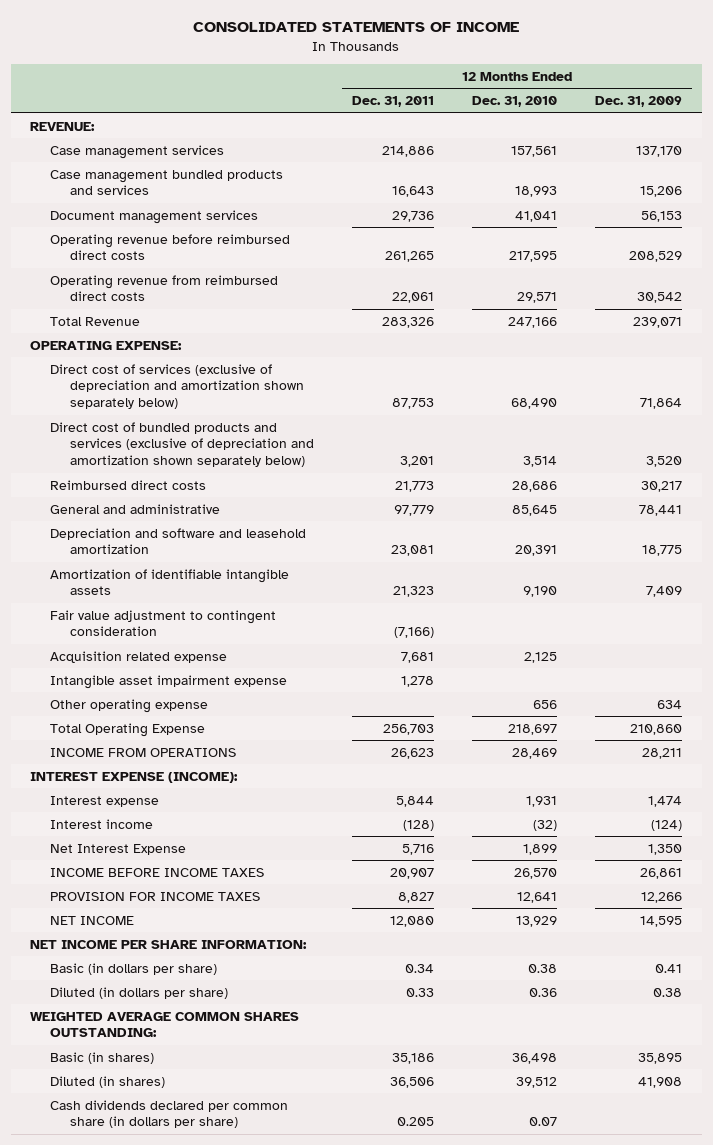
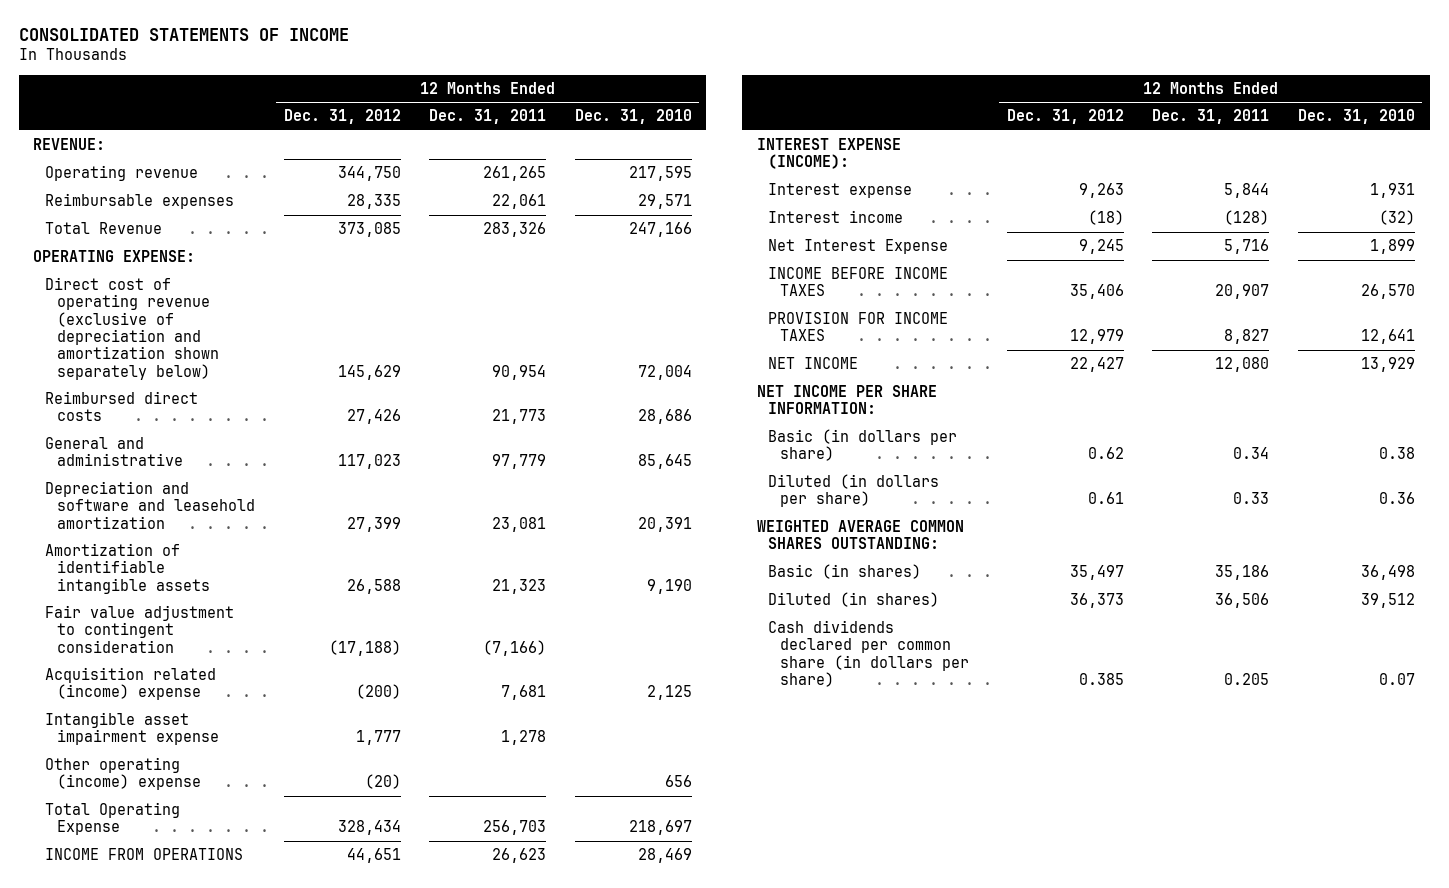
[595,96,683,108] Dec. 31, 2009 -> none
none -> [283,109,401,125] Dec. 31, 2012
[49,144,224,159] Case management services -> none
[49,169,283,196] Case management bundled products and services -> none
[49,209,258,224] Document management services -> none
[49,233,290,261] Operating revenue before reimbursed direct costs -> [45,164,199,181] Operating revenue
[49,274,278,302] Operating revenue from reimbursed direct costs -> [45,192,235,209] Reimbursable expenses
[49,421,314,468] Direct cost of bundled products and services (exclusive of depreciation and amortization shown separately below) -> none
[49,363,304,410] Direct cost of services (exclusive of depreciation and amortization shown separately below) -> [45,276,219,380] Direct cost of operating revenue (exclusive of depreciation and amortization shown separately below)
[391,398,434,410] 87,753 -> [492,364,547,380] 90,954
[511,398,558,410] 68,490 -> [638,364,693,380] 72,004
[49,650,227,663] Acquisition related expense -> [45,666,217,701] Acquisition related (income) expense
[49,698,208,713] Other operating expense -> [45,756,201,791] Other operating (income) expense

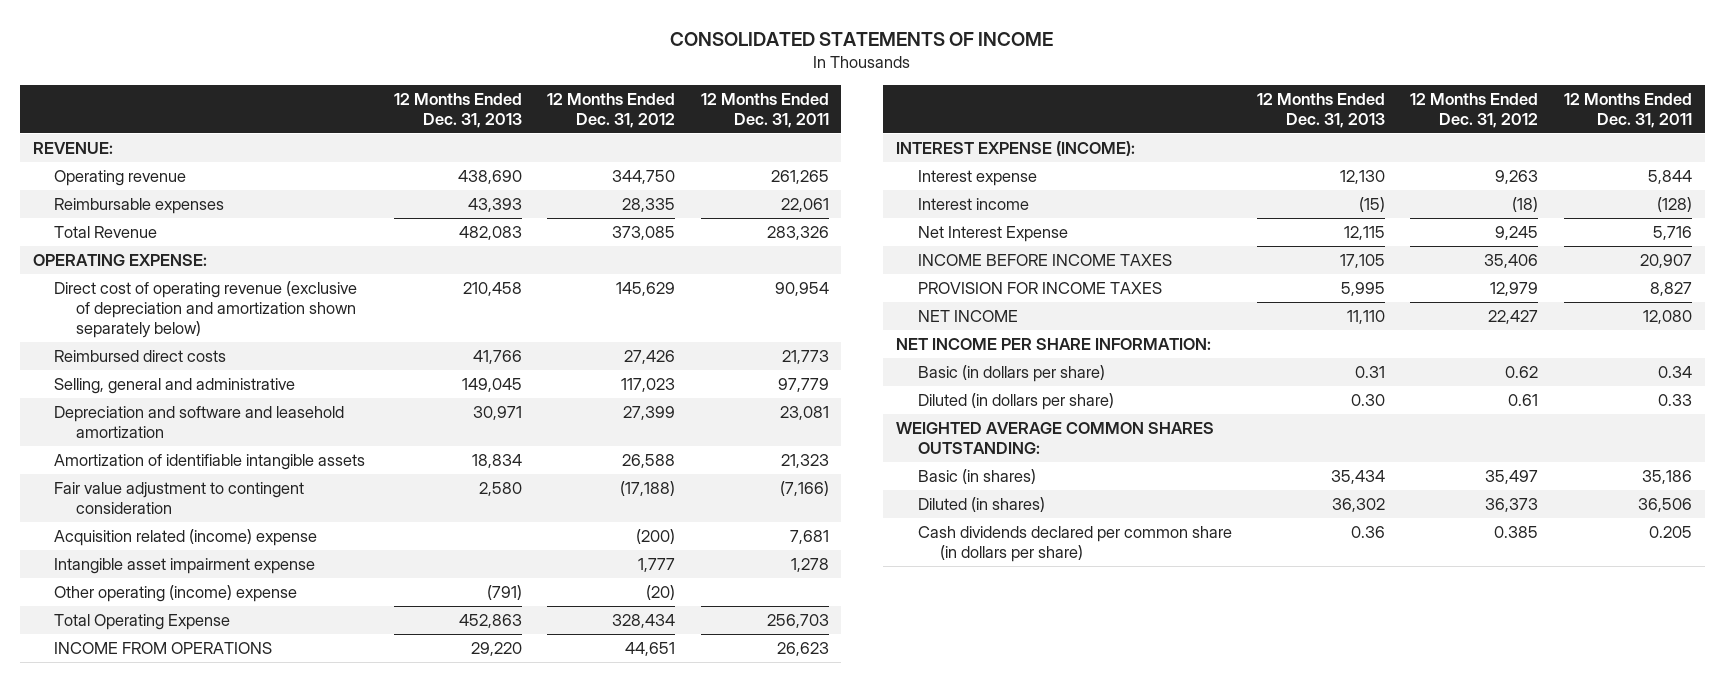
[575,109,693,125] Dec. 31, 2010 -> none
none -> [393,92,522,128] 12 Months Ended Dec. 31, 2013
[45,436,183,467] General and administrative -> [54,377,296,394] Selling, general and administrative

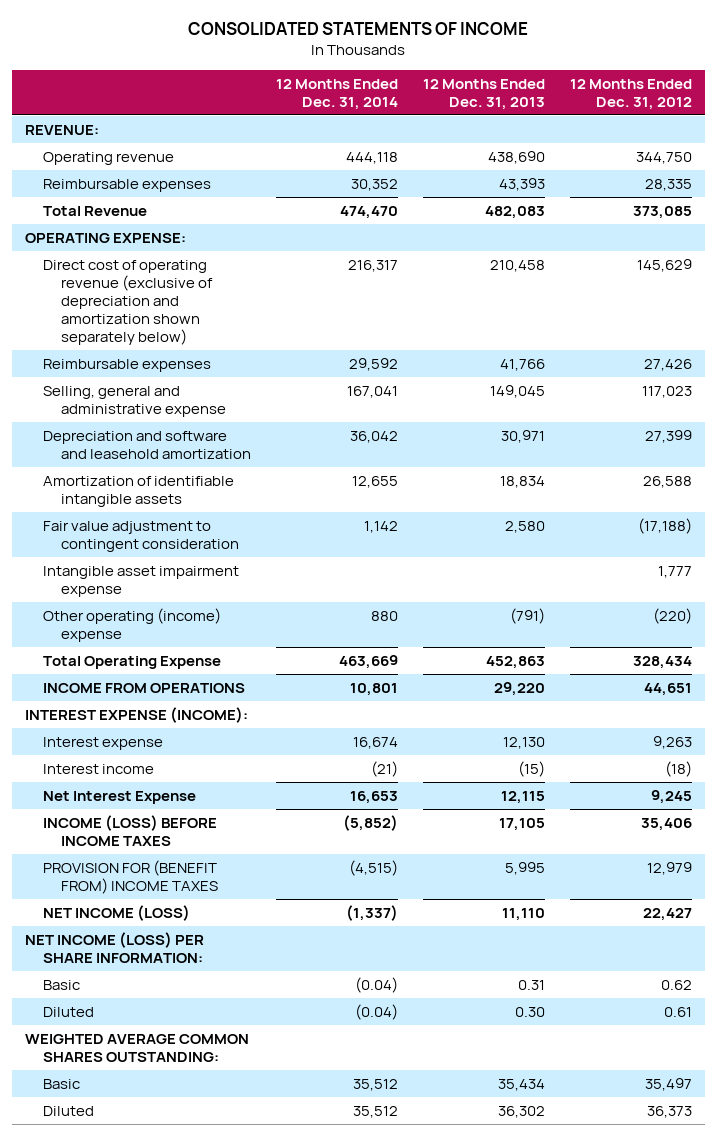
[700,92,829,128] 12 Months Ended Dec. 31, 2011 -> none
none -> [275,78,398,110] 12 Months Ended Dec. 31, 2014
[54,349,227,362] Reimbursed direct costs -> [42,358,211,372] Reimbursable expenses
[54,377,296,394] Selling, general and administrative -> [42,385,226,417] Selling, general and administrative expense
[54,528,318,546] Acquisition related (income) expense -> none
[646,584,676,600] (20) -> [653,607,693,624] (220)
[917,253,1172,266] INCOME BEFORE INCOME TAXES -> [42,814,217,846] INCOME (LOSS) BEFORE INCOME TAXES
[917,281,1162,294] PROVISION FOR INCOME TAXES -> [42,859,218,894] PROVISION FOR (BENEFIT FROM) INCOME TAXES
[917,309,1018,322] NET INCOME -> [42,904,190,921] NET INCOME (LOSS)
[895,337,1211,350] NET INCOME PER SHARE INFORMATION: -> [24,931,204,963] NET INCOME (LOSS) PER SHARE INFORMATION:
[917,364,1105,382] Basic (in dollars per share) -> [42,979,80,990] Basic
[917,392,1114,410] Diluted (in dollars per share) -> [42,1006,94,1017] Diluted
[917,525,1232,562] Cash dividends declared per common share (in dollars per share) -> none
[917,468,1036,484] Basic (in shares) -> [42,1078,80,1089] Basic
[917,496,1045,512] Diluted (in shares) -> [42,1105,94,1116] Diluted

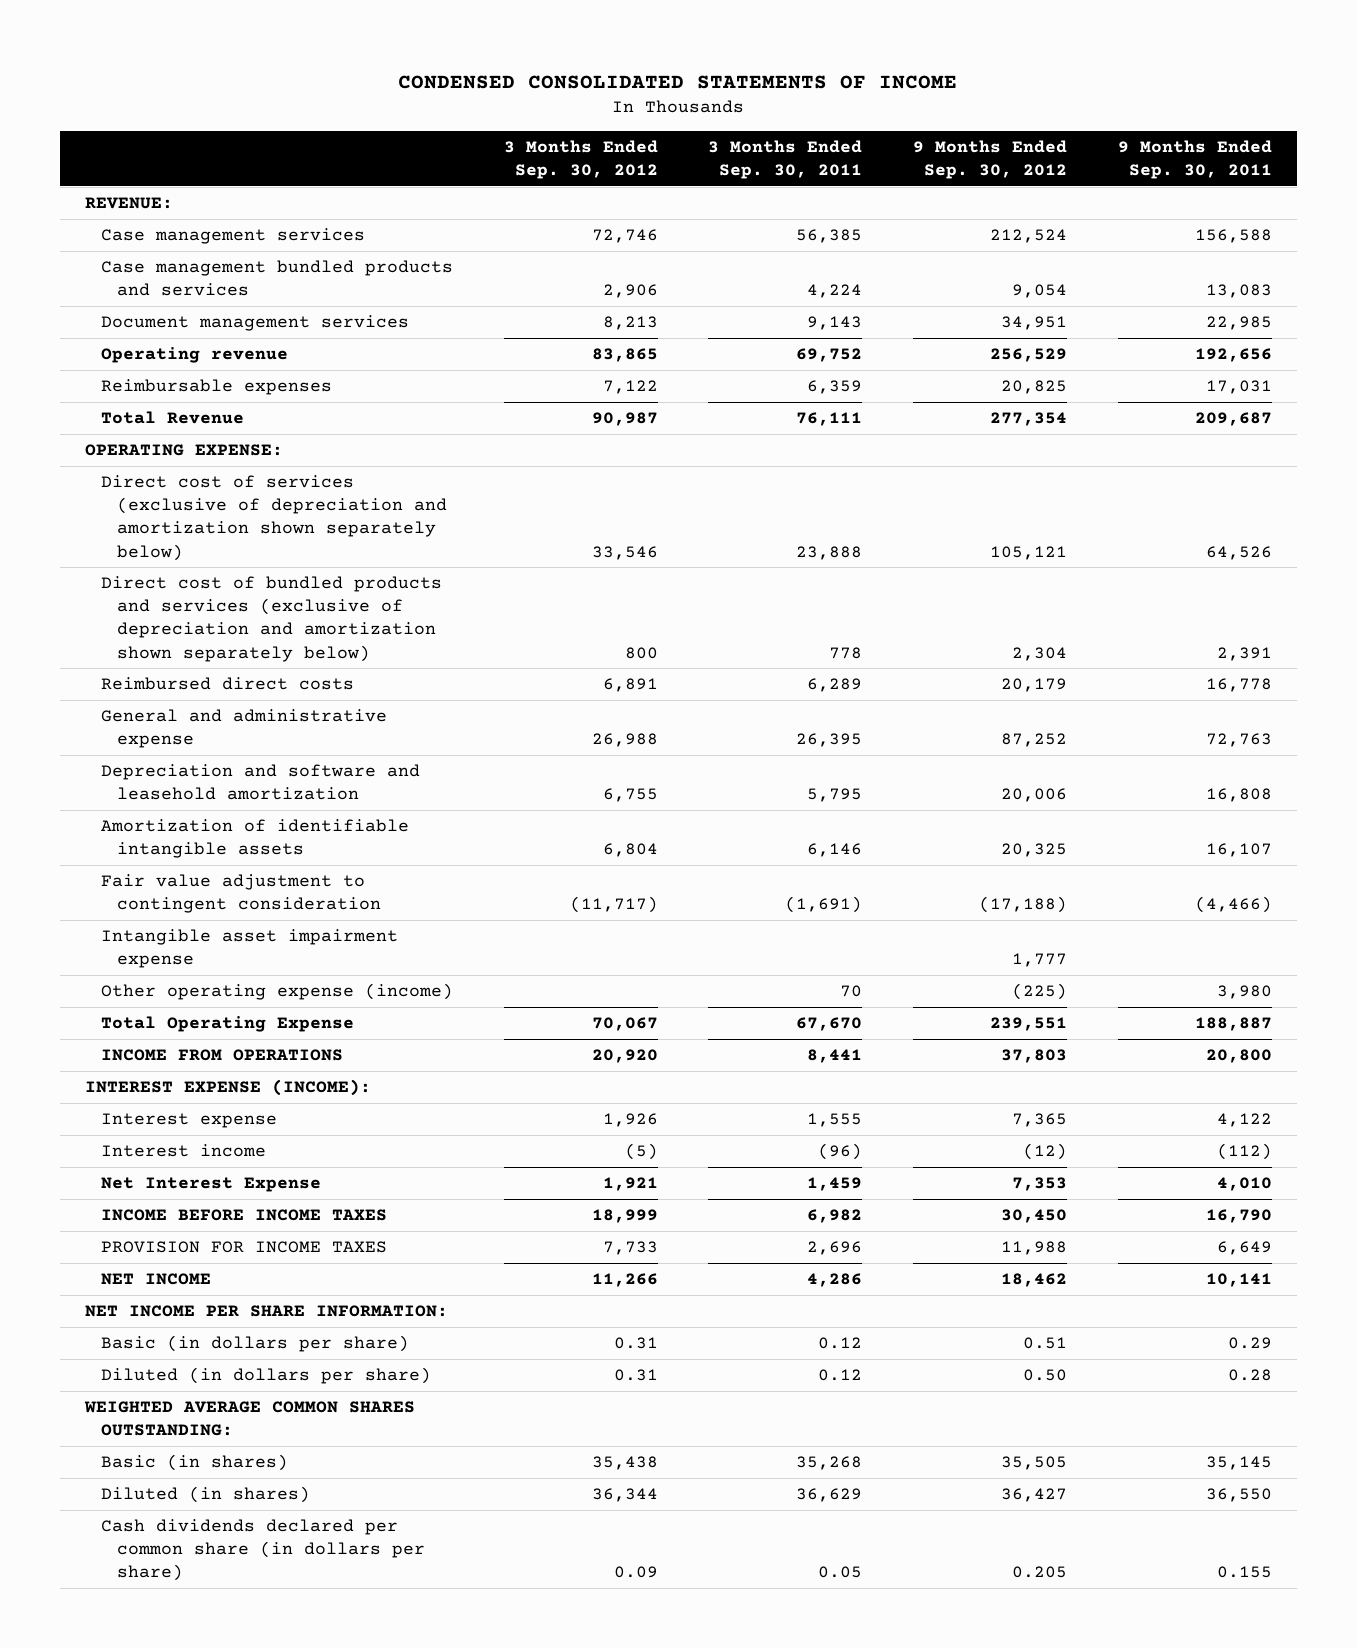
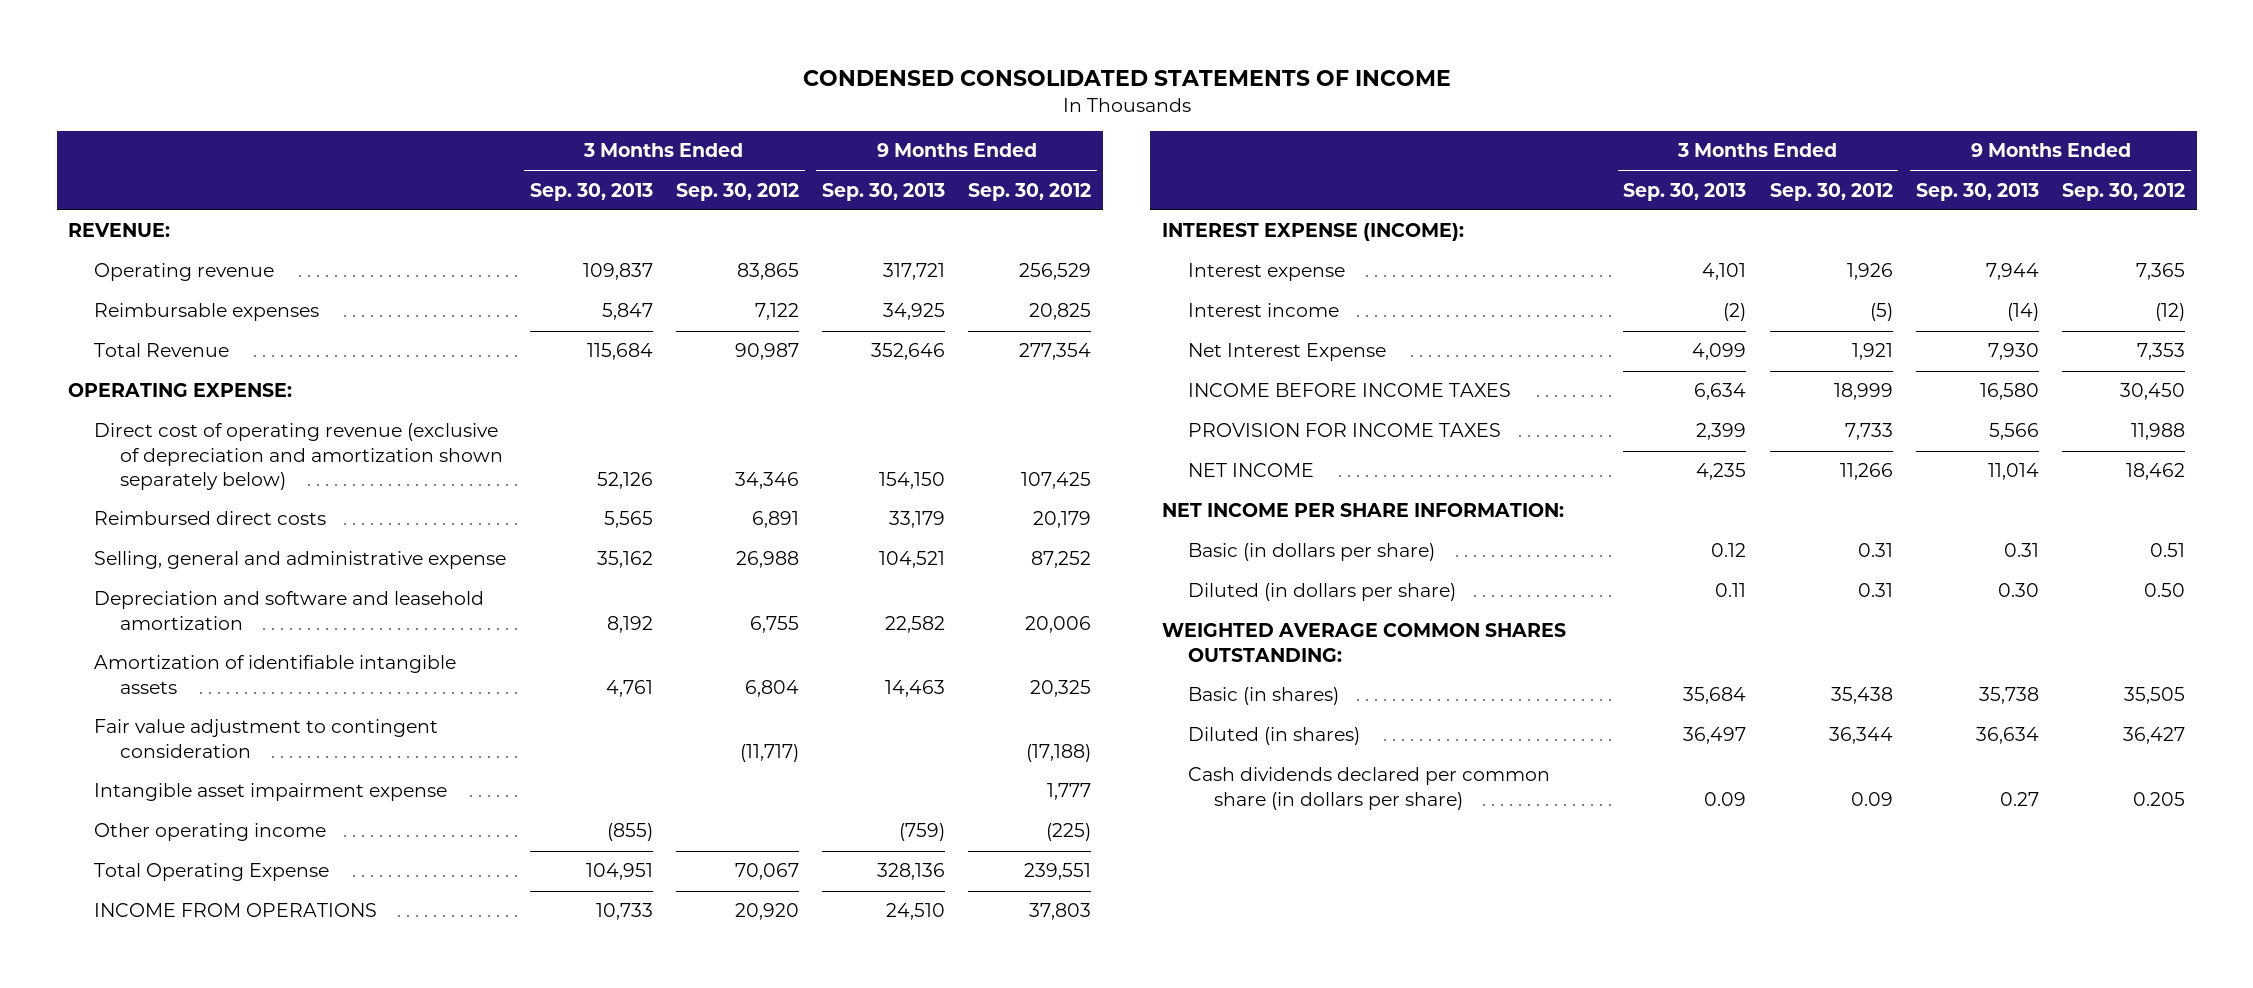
[708,139,863,180] 3 Months Ended Sep. 30, 2011 -> none
[1117,139,1272,180] 9 Months Ended Sep. 30, 2011 -> none
none -> [529,182,653,201] Sep. 30, 2013
none -> [822,182,946,201] Sep. 30, 2013
[100,228,365,245] Case management services -> none
[100,260,453,297] Case management bundled products and services -> none
[100,315,409,332] Document management services -> none
[100,576,442,662] Direct cost of bundled products and services (exclusive of depreciation and amortization shown separately below) -> none
[100,475,447,561] Direct cost of services (exclusive of depreciation and amortization shown separately below) -> [94,423,504,491] Direct cost of operating revenue (exclusive of depreciation and amortization shown separately below)
[591,545,658,560] 33,546 -> [734,472,799,490] 34,346
[990,545,1068,560] 105,121 -> [1021,472,1092,490] 107,425
[100,709,387,749] General and administrative expense -> [94,551,507,570] Selling, general and administrative expense
[100,983,453,1001] Other operating expense (income) -> [94,823,327,842] Other operating income

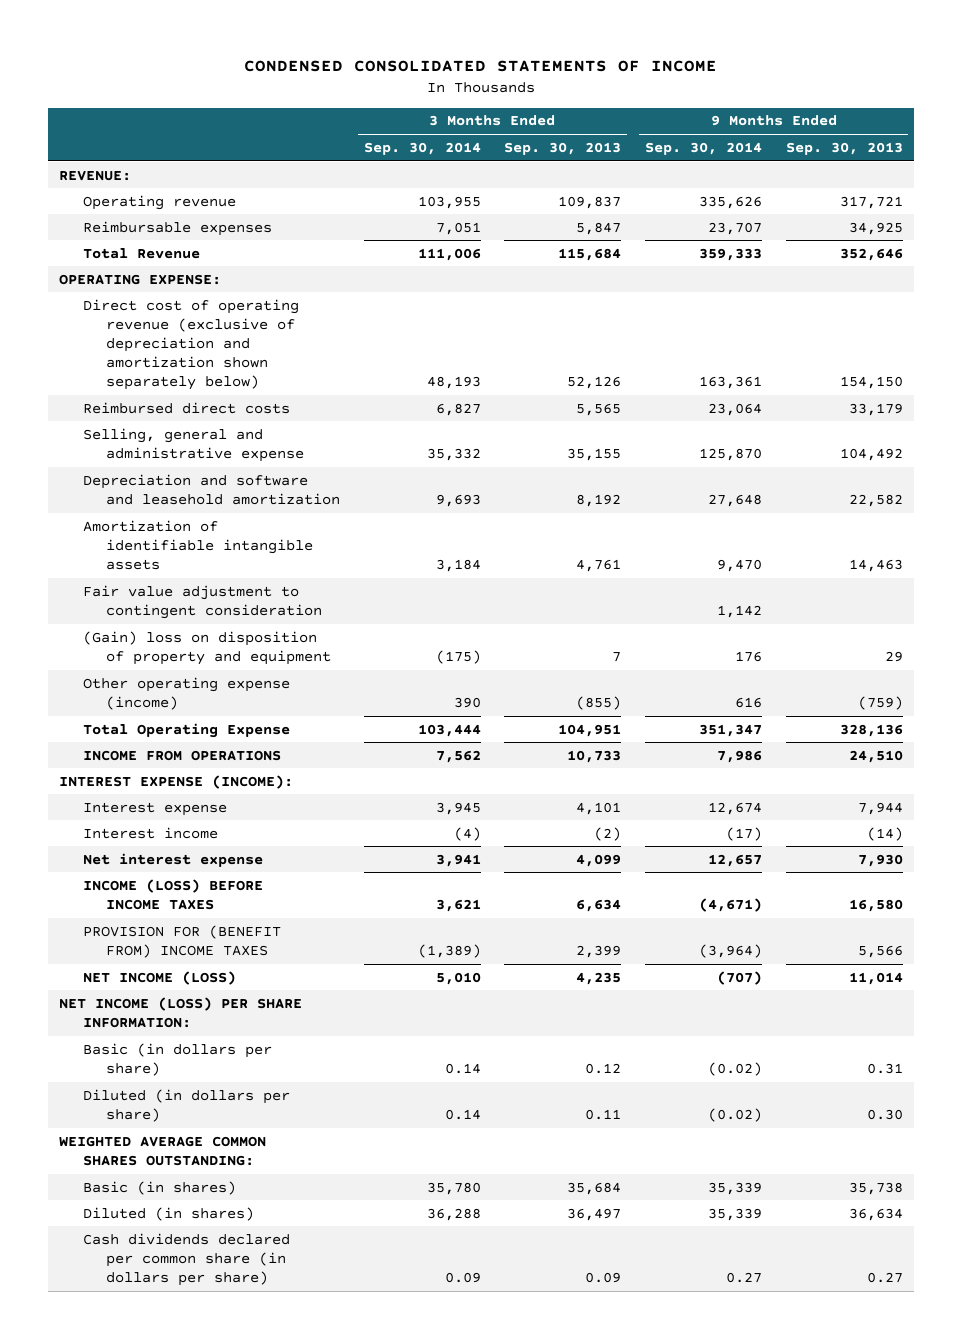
[675,182,799,201] Sep. 30, 2012 -> none
[968,182,1092,201] Sep. 30, 2012 -> none
none -> [363,141,481,155] Sep. 30, 2014
none -> [644,141,762,155] Sep. 30, 2014
[596,551,653,569] 35,162 -> [567,447,622,461] 35,155
[879,551,946,569] 104,521 -> [839,447,903,461] 104,492
[94,783,448,802] Intangible asset impairment expense -> none
none -> [82,630,331,665] (Gain) loss on disposition of property and equipment
[94,823,327,842] Other operating income -> [82,676,290,710] Other operating expense (income)
[1188,343,1387,362] Net Interest Expense -> [82,852,263,867] Net interest expense
[1188,383,1512,398] INCOME BEFORE INCOME TAXES -> [82,878,263,910] INCOME (LOSS) BEFORE INCOME TAXES
[1188,423,1502,438] PROVISION FOR INCOME TAXES -> [82,924,281,958] PROVISION FOR (BENEFIT FROM) INCOME TAXES
[1188,463,1315,478] NET INCOME -> [82,970,236,985] NET INCOME (LOSS)
[1162,503,1565,518] NET INCOME PER SHARE INFORMATION: -> [59,996,303,1028] NET INCOME (LOSS) PER SHARE INFORMATION:

